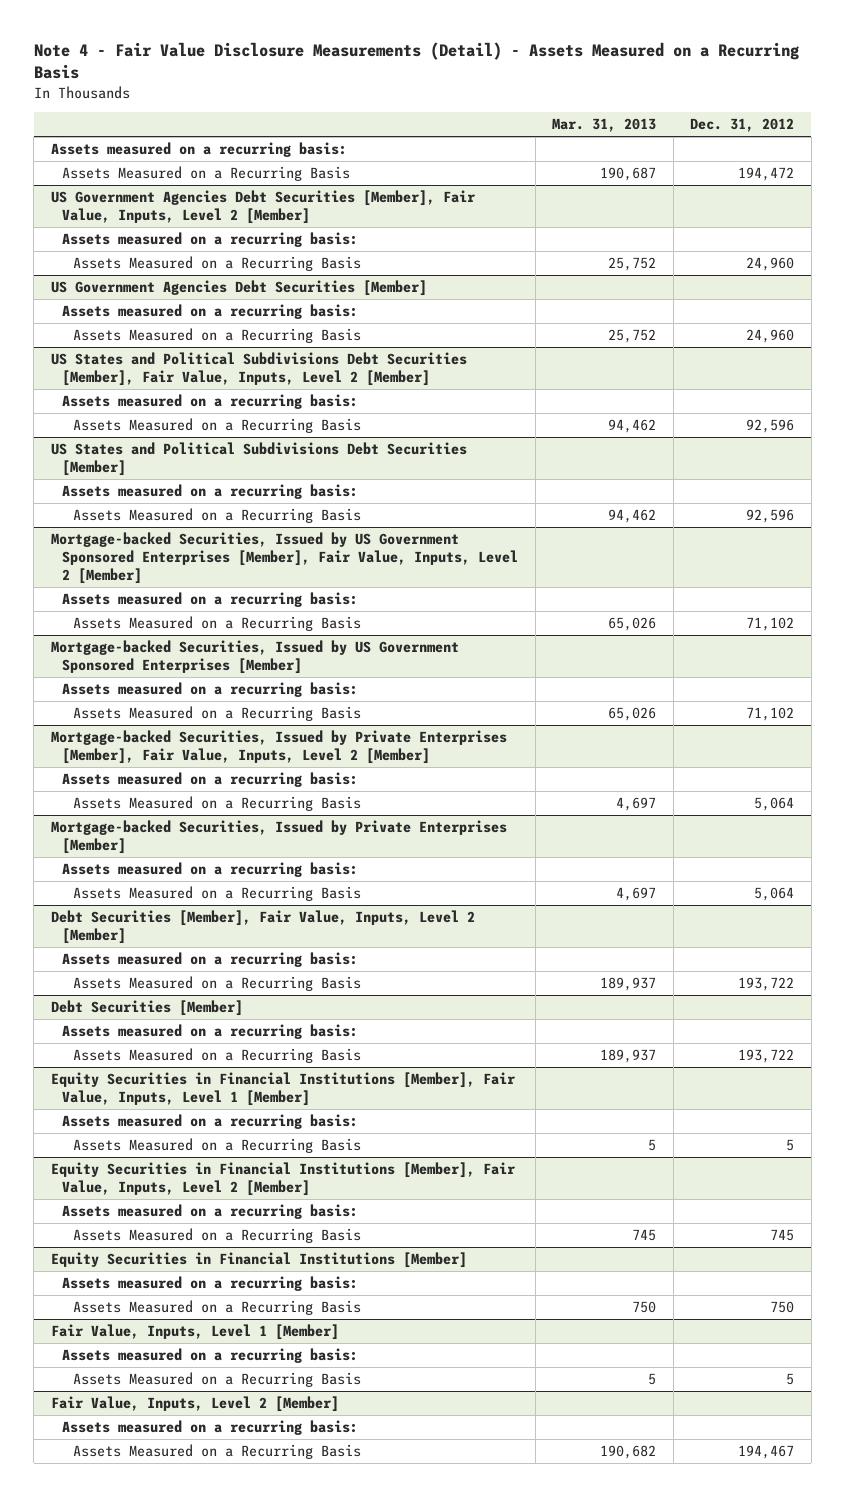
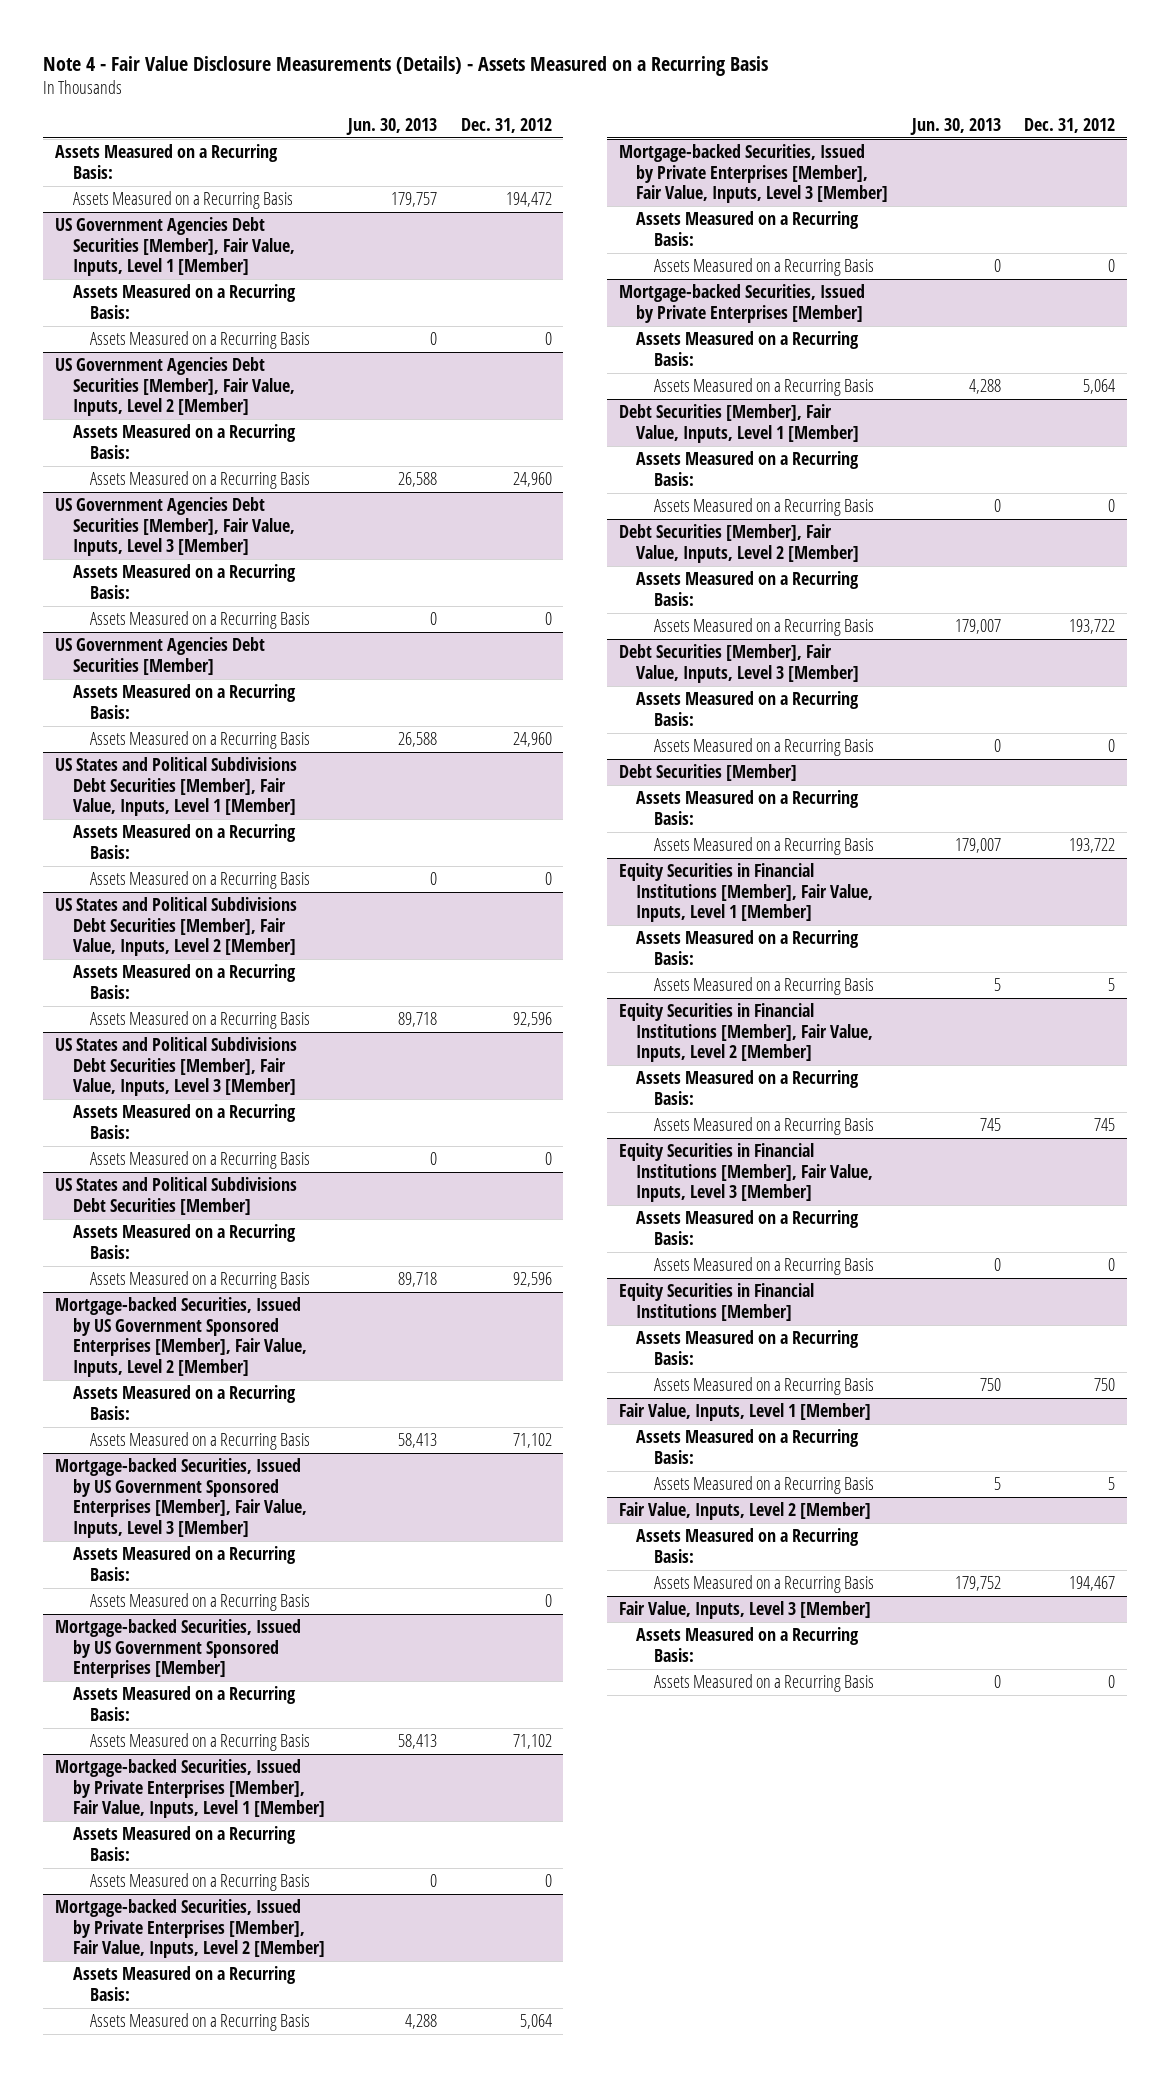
[33,41,799,80] Note 4 - Fair Value Disclosure Measurements (Detail) - Assets Measured on a Recurring Basis -> [43,55,769,76] Note 4 - Fair Value Disclosure Measurements (Details) - Assets Measured on a Recurring Basis
[552,118,657,133] Mar. 31, 2013 -> none
none -> [346,118,438,136] Jun. 30, 2013
[50,142,347,158] Assets measured on a recurring basis: -> [55,144,279,179] Assets Measured on a Recurring Basis:
none -> [55,217,295,277] US Government Agencies Debt Securities [Member], Fair Value, Inputs, Level 1 [Member]
none -> [72,284,296,319] Assets Measured on a Recurring Basis:
none -> [90,331,311,350] Assets Measured on a Recurring Basis
[62,232,359,248] Assets measured on a recurring basis: -> [72,424,296,459] Assets Measured on a Recurring Basis:
none -> [55,497,295,557] US Government Agencies Debt Securities [Member], Fair Value, Inputs, Level 3 [Member]
none -> [72,564,296,599] Assets Measured on a Recurring Basis:
none -> [90,611,311,630] Assets Measured on a Recurring Basis
[62,304,359,320] Assets measured on a recurring basis: -> [72,684,296,719] Assets Measured on a Recurring Basis:
none -> [55,757,298,817] US States and Political Subdivisions Debt Securities [Member], Fair Value, Inputs, Level 1 [Member]
none -> [72,824,296,859] Assets Measured on a Recurring Basis:
none -> [90,871,311,890] Assets Measured on a Recurring Basis
[62,394,359,410] Assets measured on a recurring basis: -> [72,964,296,999] Assets Measured on a Recurring Basis:
none -> [55,1037,298,1097] US States and Political Subdivisions Debt Securities [Member], Fair Value, Inputs, Level 3 [Member]
none -> [72,1104,296,1139] Assets Measured on a Recurring Basis:
none -> [90,1151,311,1170] Assets Measured on a Recurring Basis
[62,484,359,500] Assets measured on a recurring basis: -> [72,1224,296,1259] Assets Measured on a Recurring Basis:
[62,592,359,608] Assets measured on a recurring basis: -> [72,1385,296,1420] Assets Measured on a Recurring Basis:
none -> [55,1458,307,1538] Mortgage-backed Securities, Issued by US Government Sponsored Enterprises [Member], Fair Value, Inputs, Level 3 [Member]
none -> [72,1546,296,1581] Assets Measured on a Recurring Basis:
none -> [90,1593,311,1612] Assets Measured on a Recurring Basis
[62,682,359,698] Assets measured on a recurring basis: -> [72,1686,296,1721] Assets Measured on a Recurring Basis:
none -> [55,1759,325,1819] Mortgage-backed Securities, Issued by Private Enterprises [Member], Fair Value, Inputs, Level 1 [Member]
none -> [72,1826,296,1861] Assets Measured on a Recurring Basis:
none -> [90,1873,311,1892] Assets Measured on a Recurring Basis
[62,772,359,788] Assets measured on a recurring basis: -> [72,1966,296,2001] Assets Measured on a Recurring Basis:
none -> [618,144,889,204] Mortgage-backed Securities, Issued by Private Enterprises [Member], Fair Value, Inputs, Level 3 [Member]
none -> [636,211,860,246] Assets Measured on a Recurring Basis:
none -> [653,258,874,277] Assets Measured on a Recurring Basis
[62,862,359,878] Assets measured on a recurring basis: -> [636,331,860,366] Assets Measured on a Recurring Basis:
none -> [618,404,860,443] Debt Securities [Member], Fair Value, Inputs, Level 1 [Member]
none -> [636,451,860,486] Assets Measured on a Recurring Basis:
none -> [653,498,874,517] Assets Measured on a Recurring Basis
[62,952,359,968] Assets measured on a recurring basis: -> [636,571,860,606] Assets Measured on a Recurring Basis:
none -> [618,644,860,683] Debt Securities [Member], Fair Value, Inputs, Level 3 [Member]
none -> [636,691,860,726] Assets Measured on a Recurring Basis:
none -> [653,738,874,757] Assets Measured on a Recurring Basis
[62,1024,359,1040] Assets measured on a recurring basis: -> [636,790,860,825] Assets Measured on a Recurring Basis:
[62,1114,359,1130] Assets measured on a recurring basis: -> [636,930,860,965] Assets Measured on a Recurring Basis:
[62,1204,359,1220] Assets measured on a recurring basis: -> [636,1070,860,1105] Assets Measured on a Recurring Basis:
none -> [618,1143,874,1203] Equity Securities in Financial Institutions [Member], Fair Value, Inputs, Level 3 [Member]
none -> [636,1210,860,1245] Assets Measured on a Recurring Basis:
none -> [653,1257,874,1276] Assets Measured on a Recurring Basis
[62,1276,359,1292] Assets measured on a recurring basis: -> [636,1330,860,1365] Assets Measured on a Recurring Basis:
[62,1348,359,1364] Assets measured on a recurring basis: -> [636,1429,860,1464] Assets Measured on a Recurring Basis:
[62,1420,359,1436] Assets measured on a recurring basis: -> [636,1528,860,1563] Assets Measured on a Recurring Basis:
none -> [618,1601,871,1620] Fair Value, Inputs, Level 3 [Member]
none -> [636,1627,860,1662] Assets Measured on a Recurring Basis:
none -> [653,1674,874,1693] Assets Measured on a Recurring Basis

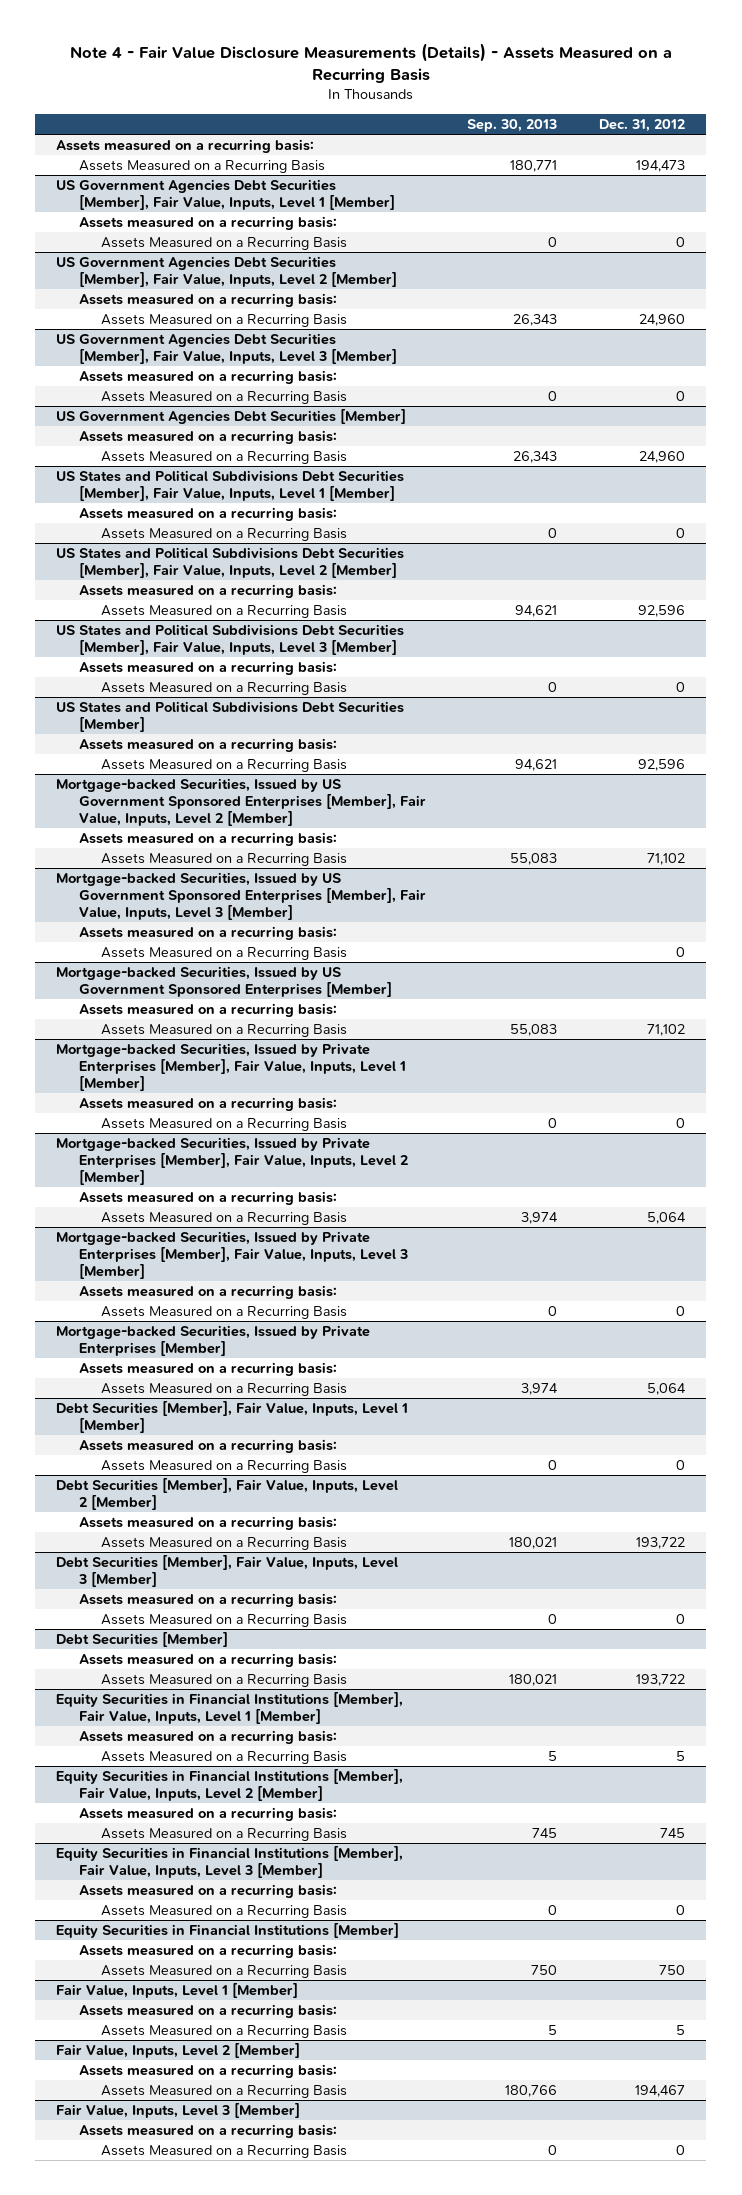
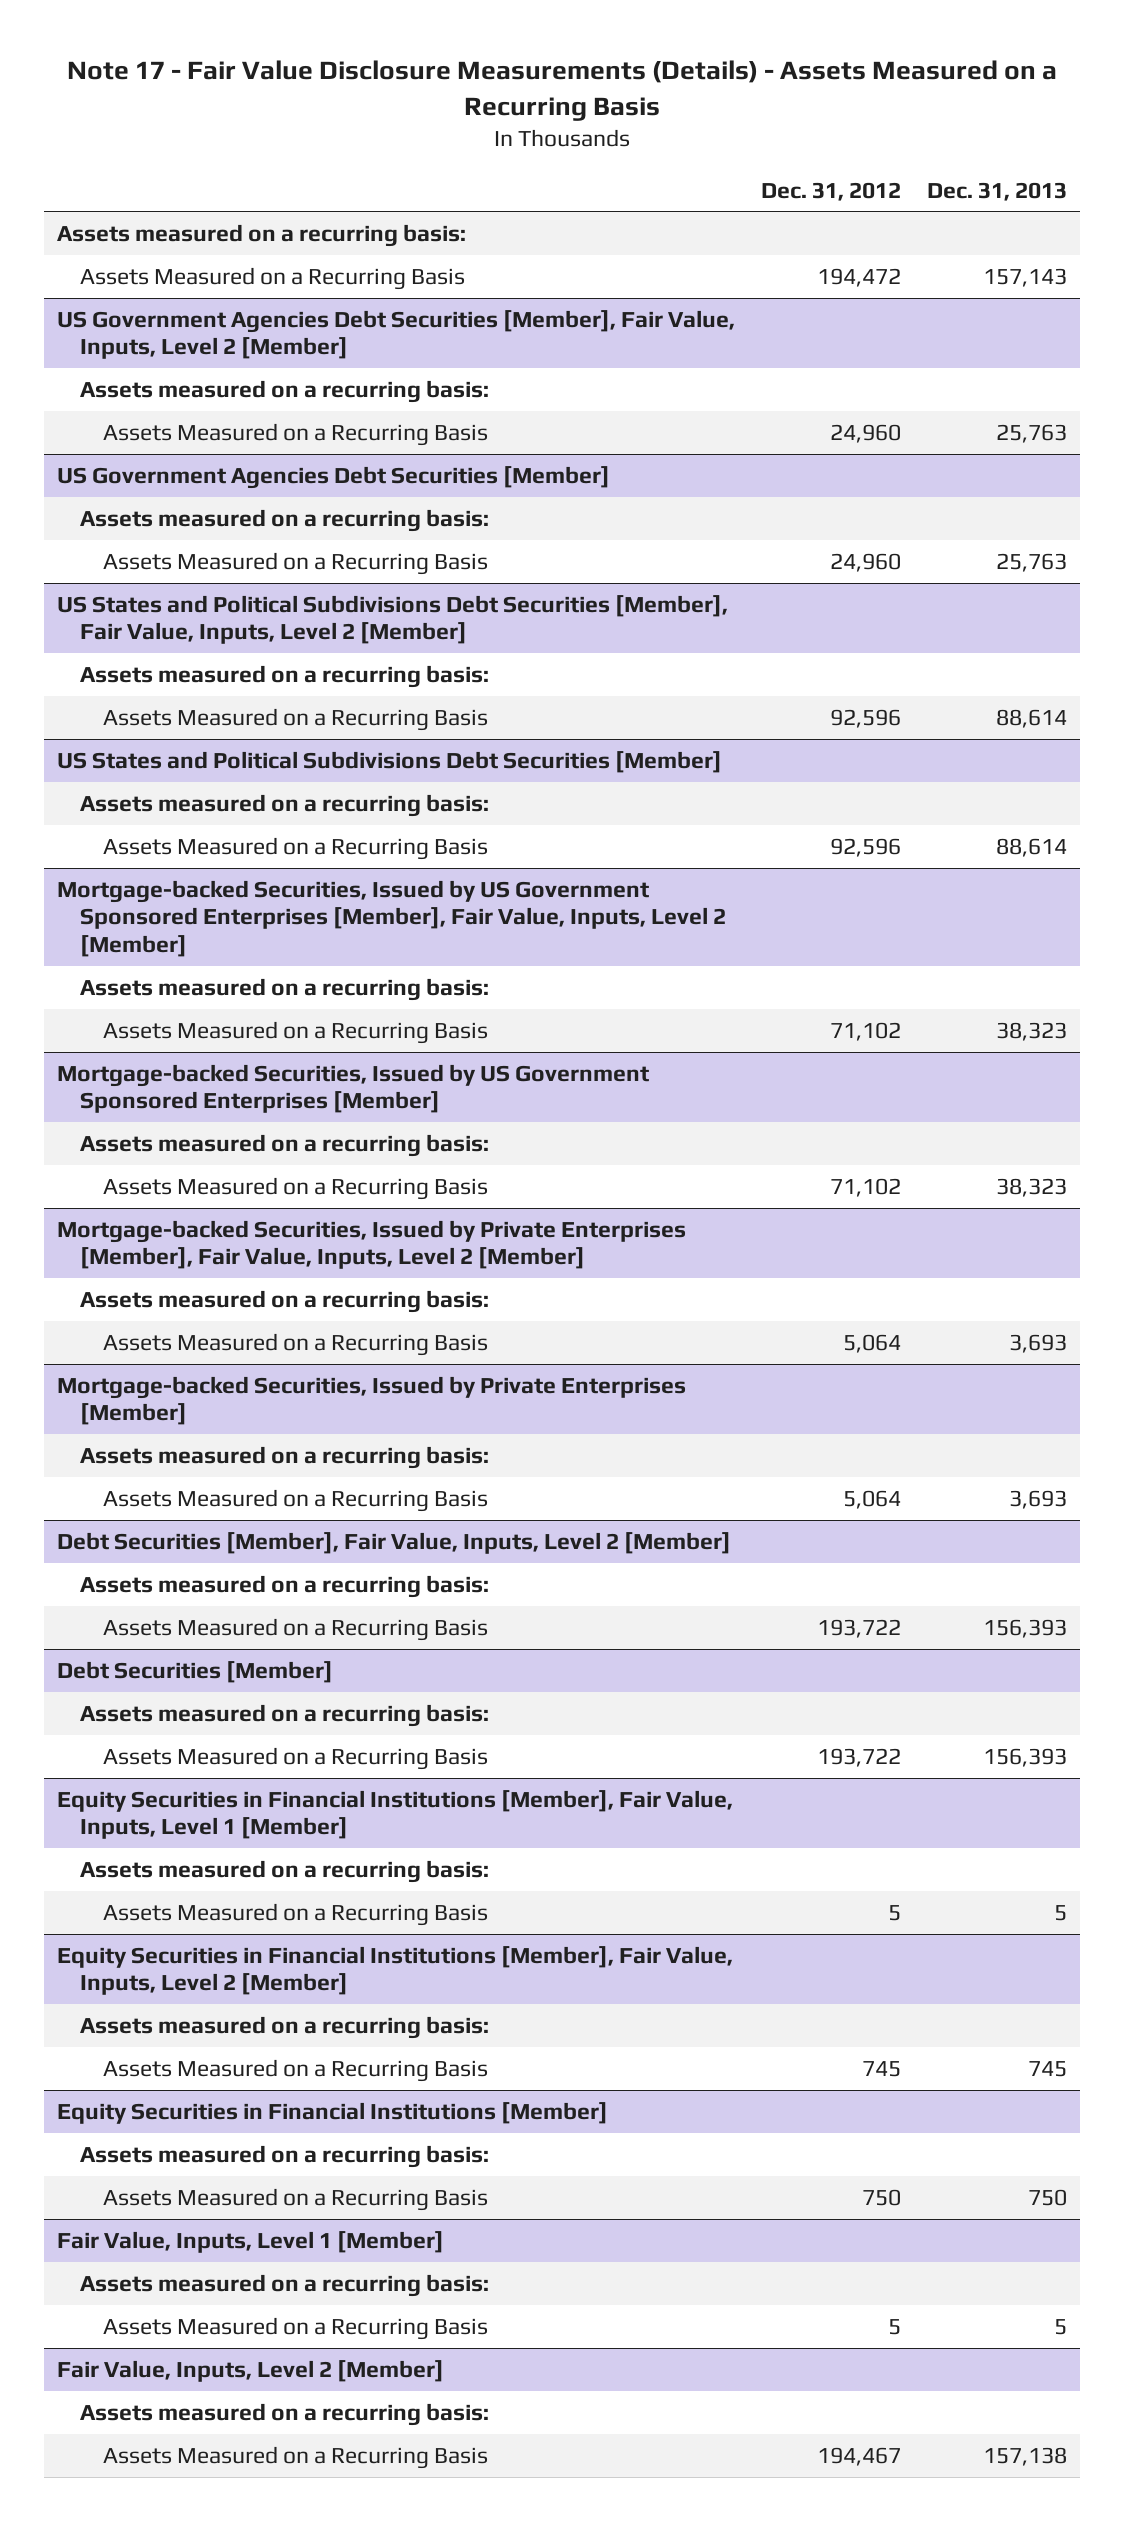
[69,42,672,84] Note 4 - Fair Value Disclosure Measurements (Details) - Assets Measured on a Recurring Basis -> [67,60,1058,121] Note 17 - Fair Value Disclosure Measurements (Details) - Assets Measured on a Recurring Basis
[467,118,558,132] Sep. 30, 2013 -> none
none -> [927,181,1068,201] Dec. 31, 2013
[56,179,395,210] US Government Agencies Debt Securities [Member], Fair Value, Inputs, Level 1 [Member] -> none
[78,216,337,231] Assets measured on a recurring basis: -> none
[100,237,347,251] Assets Measured on a Recurring Basis -> none
[636,160,686,173] 194,473 -> [817,267,902,287] 194,472
[56,333,397,364] US Government Agencies Debt Securities [Member], Fair Value, Inputs, Level 3 [Member] -> none
[78,370,337,385] Assets measured on a recurring basis: -> none
[100,391,347,405] Assets Measured on a Recurring Basis -> none
[56,470,405,501] US States and Political Subdivisions Debt Securities [Member], Fair Value, Inputs, Level 1 [Member] -> none
[78,507,337,522] Assets measured on a recurring basis: -> none
[100,528,347,542] Assets Measured on a Recurring Basis -> none
[56,624,405,655] US States and Political Subdivisions Debt Securities [Member], Fair Value, Inputs, Level 3 [Member] -> none
[78,661,337,676] Assets measured on a recurring basis: -> none
[100,682,347,696] Assets Measured on a Recurring Basis -> none
[56,872,426,920] Mortgage-backed Securities, Issued by US Government Sponsored Enterprises [Member], Fair Value, Inputs, Level 3 [Member] -> none
[78,926,337,941] Assets measured on a recurring basis: -> none
[100,947,347,961] Assets Measured on a Recurring Basis -> none
[56,1043,406,1091] Mortgage-backed Securities, Issued by Private Enterprises [Member], Fair Value, Inputs, Level 1 [Member] -> none
[78,1097,337,1112] Assets measured on a recurring basis: -> none
[100,1118,347,1132] Assets Measured on a Recurring Basis -> none
[56,1231,408,1279] Mortgage-backed Securities, Issued by Private Enterprises [Member], Fair Value, Inputs, Level 3 [Member] -> none
[78,1285,337,1300] Assets measured on a recurring basis: -> none
[100,1306,347,1320] Assets Measured on a Recurring Basis -> none
[56,1401,409,1433] Debt Securities [Member], Fair Value, Inputs, Level 1 [Member] -> none
[78,1439,337,1454] Assets measured on a recurring basis: -> none
[100,1460,347,1474] Assets Measured on a Recurring Basis -> none
[56,1555,399,1587] Debt Securities [Member], Fair Value, Inputs, Level 3 [Member] -> none
[78,1593,337,1608] Assets measured on a recurring basis: -> none
[100,1614,347,1628] Assets Measured on a Recurring Basis -> none
[56,1846,404,1878] Equity Securities in Financial Institutions [Member], Fair Value, Inputs, Level 3 [Member] -> none
[78,1884,337,1899] Assets measured on a recurring basis: -> none
[100,1905,347,1919] Assets Measured on a Recurring Basis -> none
[56,2103,301,2119] Fair Value, Inputs, Level 3 [Member] -> none
[78,2124,337,2139] Assets measured on a recurring basis: -> none
[100,2145,347,2159] Assets Measured on a Recurring Basis -> none

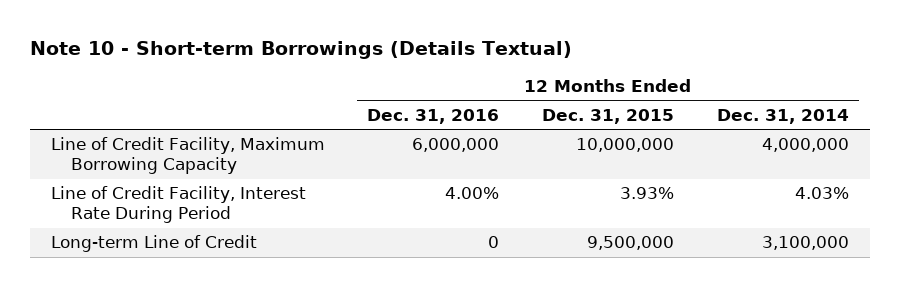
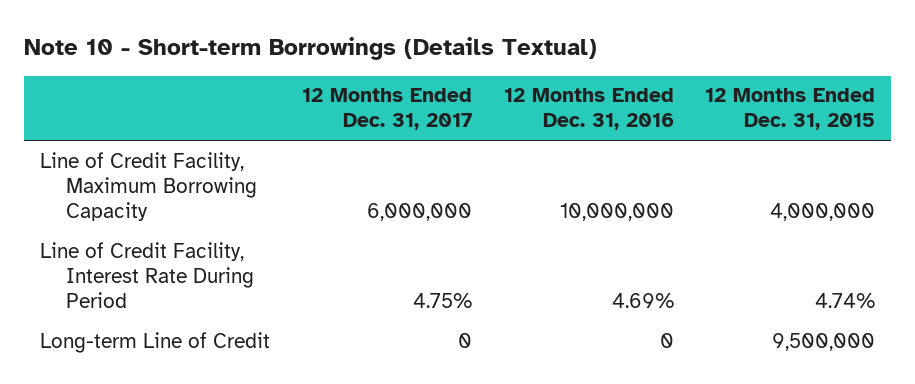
[716,108,849,124] Dec. 31, 2014 -> none
none -> [301,88,472,131] 12 Months Ended Dec. 31, 2017
[412,138,500,153] 6,000,000 -> [559,202,674,221] 10,000,000
[576,138,675,153] 10,000,000 -> [770,202,876,221] 4,000,000
[445,187,500,200] 4.00% -> [611,292,674,308] 4.69%
[620,187,675,200] 3.93% -> [815,292,876,308] 4.74%

